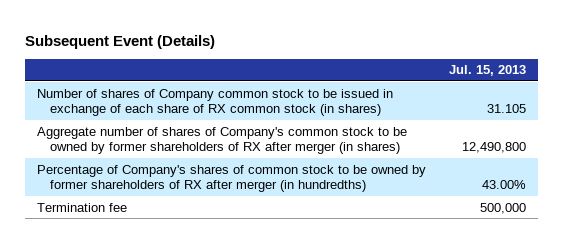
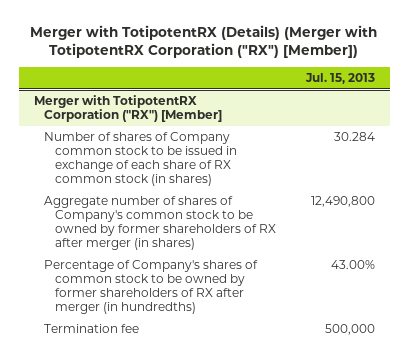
[25,34,216,49] Subsequent Event (Details) -> [30,25,378,59] Merger with TotipotentRX (Details) (Merger with TotipotentRX Corporation ("RX") [Member])
none -> [33,94,223,122] Merger with TotipotentRX Corporation ("RX") [Member]
[487,104,527,114] 31.105 -> [333,131,375,141] 30.284

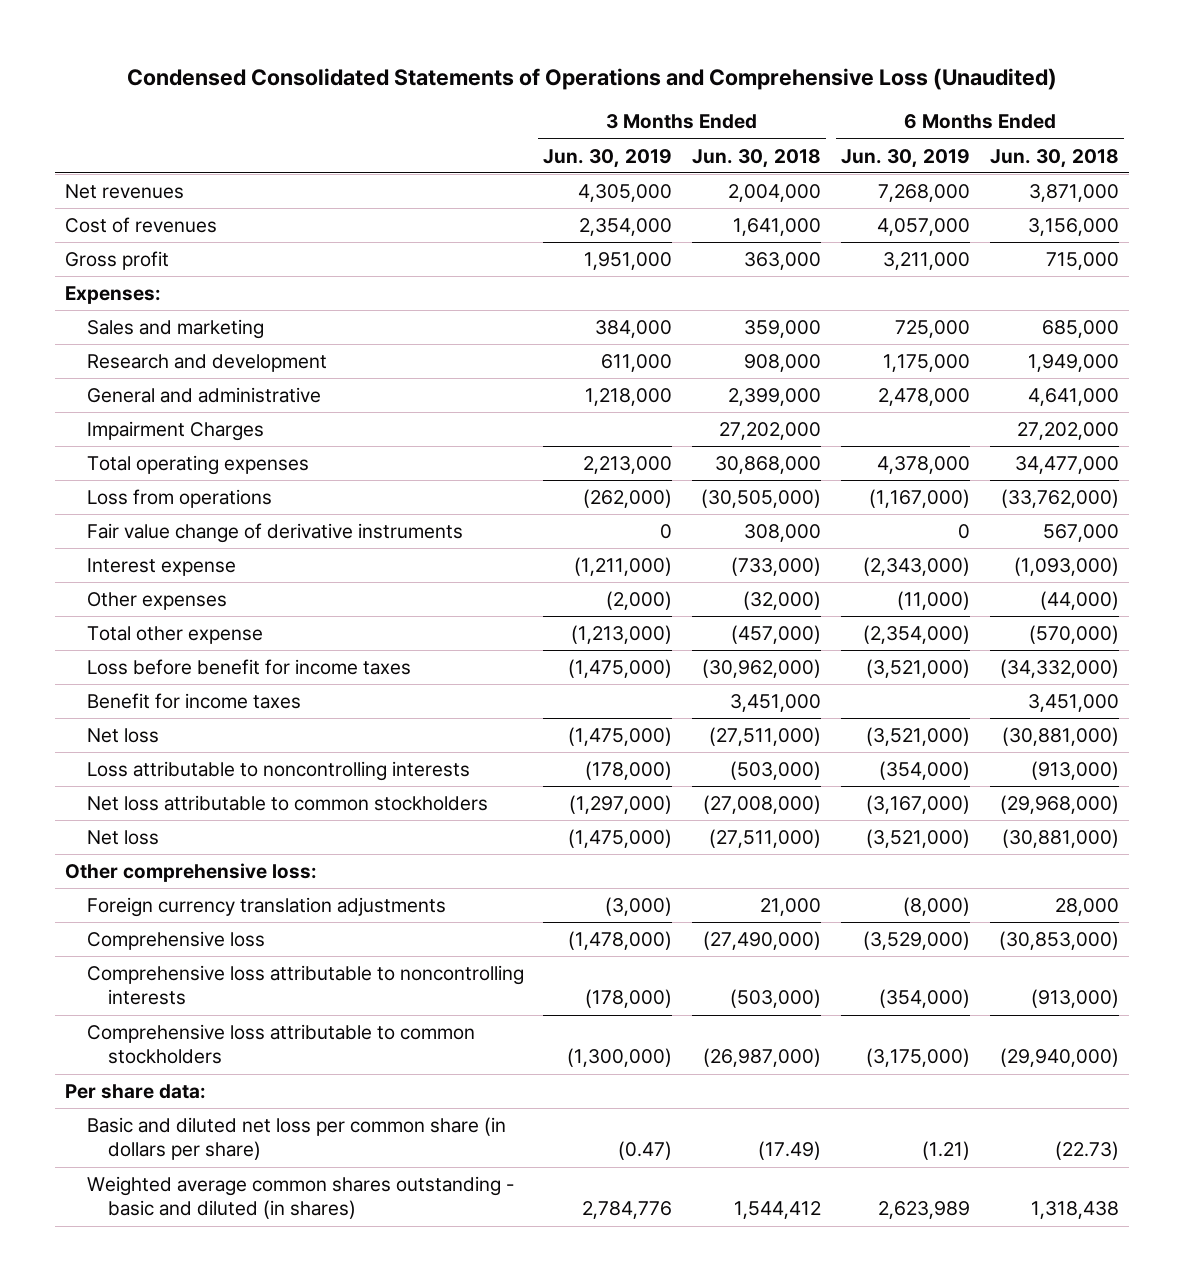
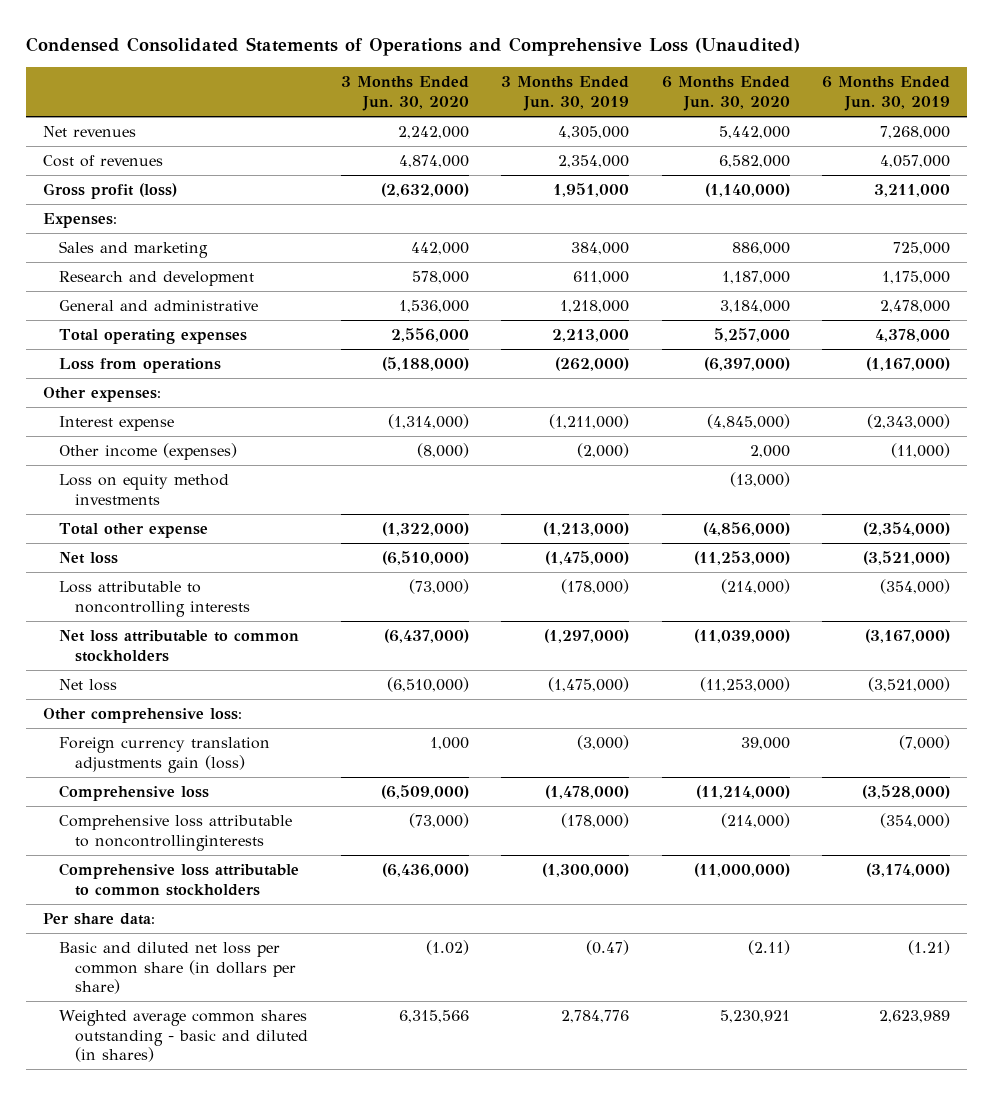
[692,148,822,168] Jun. 30, 2018 -> none
[990,148,1120,168] Jun. 30, 2018 -> none
none -> [340,76,469,111] 3 Months Ended Jun. 30, 2020
none -> [661,76,790,111] 6 Months Ended Jun. 30, 2020
[64,251,169,271] Gross profit -> [42,183,177,200] Gross profit (loss)
[86,421,264,442] Impairment Charges -> none
[86,523,463,544] Fair value change of derivative instruments -> none
none -> [42,387,161,403] Other expenses:
[86,592,227,611] Other expenses -> [58,443,237,461] Other income (expenses)
none -> [58,474,229,505] Loss on equity method investments
[86,659,411,676] Loss before benefit for income taxes -> none
[86,693,301,710] Benefit for income taxes -> none
[86,897,446,918] Foreign currency translation adjustments -> [58,737,270,773] Foreign currency translation adjustments gain (loss)
[903,897,971,917] (8,000) -> [899,735,951,751] (7,000)
[863,931,971,951] (3,529,000) -> [862,785,951,800] (3,528,000)
[86,965,524,1006] Comprehensive loss attributable to noncontrolling interests -> [58,815,292,851] Comprehensive loss attributable to noncontrollinginterests
[866,1048,971,1068] (3,175,000) -> [866,863,951,878] (3,174,000)

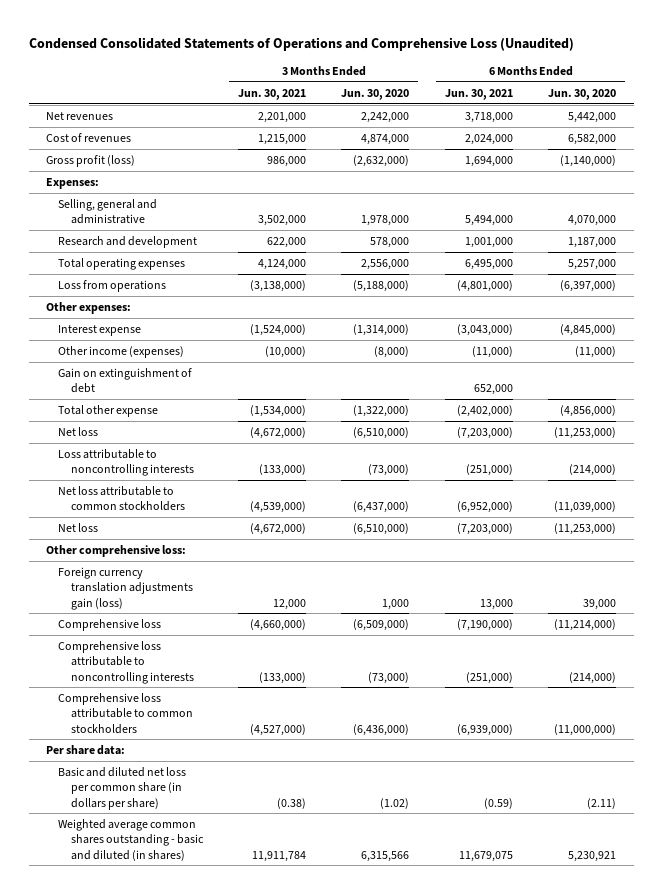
[501,76,630,111] 3 Months Ended Jun. 30, 2019 -> none
[822,76,951,111] 6 Months Ended Jun. 30, 2019 -> none
none -> [238,88,307,100] Jun. 30, 2021
none -> [444,88,513,100] Jun. 30, 2021
[58,241,208,259] Sales and marketing -> none
none -> [58,199,158,225] Selling, general and administrative
[58,300,258,312] General and administrative -> none
[58,474,229,505] Loss on equity method investments -> none
[749,445,790,459] 2,000 -> [575,346,617,359] (11,000)
none -> [58,368,193,394] Gain on extinguishment of debt
[58,815,292,851] Comprehensive loss attributable to noncontrollinginterests -> [58,641,194,684] Comprehensive loss attributable to noncontrolling interests

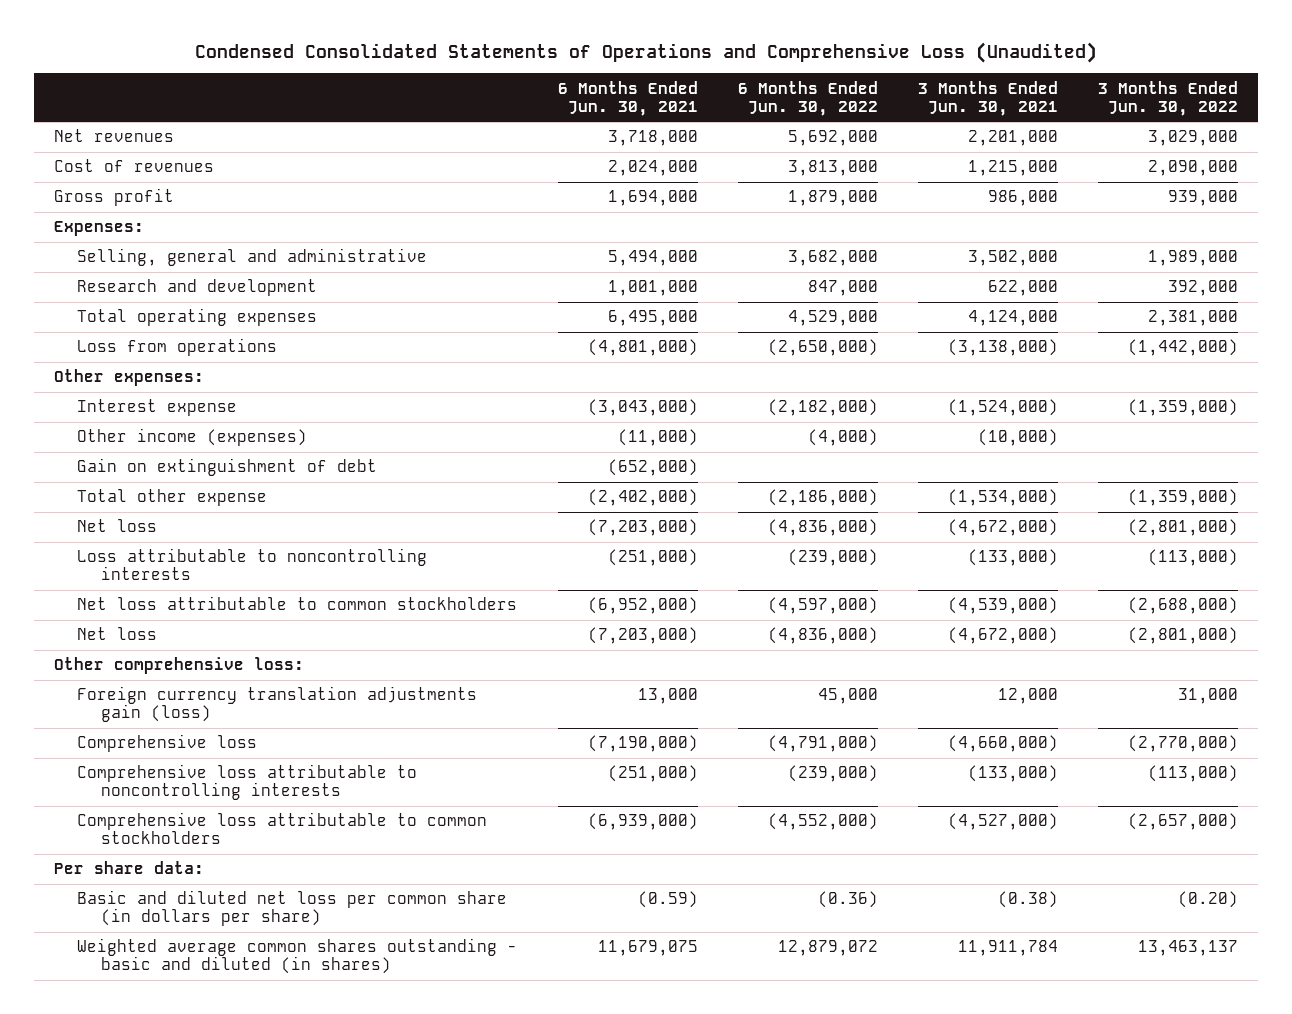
[341,88,410,100] Jun. 30, 2020 -> none
[548,88,617,100] Jun. 30, 2020 -> none
none -> [737,80,878,116] 6 Months Ended Jun. 30, 2022
none -> [1098,80,1239,116] 3 Months Ended Jun. 30, 2022
[46,155,136,168] Gross profit (loss) -> [54,188,175,207] Gross profit
[473,384,513,396] 652,000 -> [607,459,698,477] (652,000)

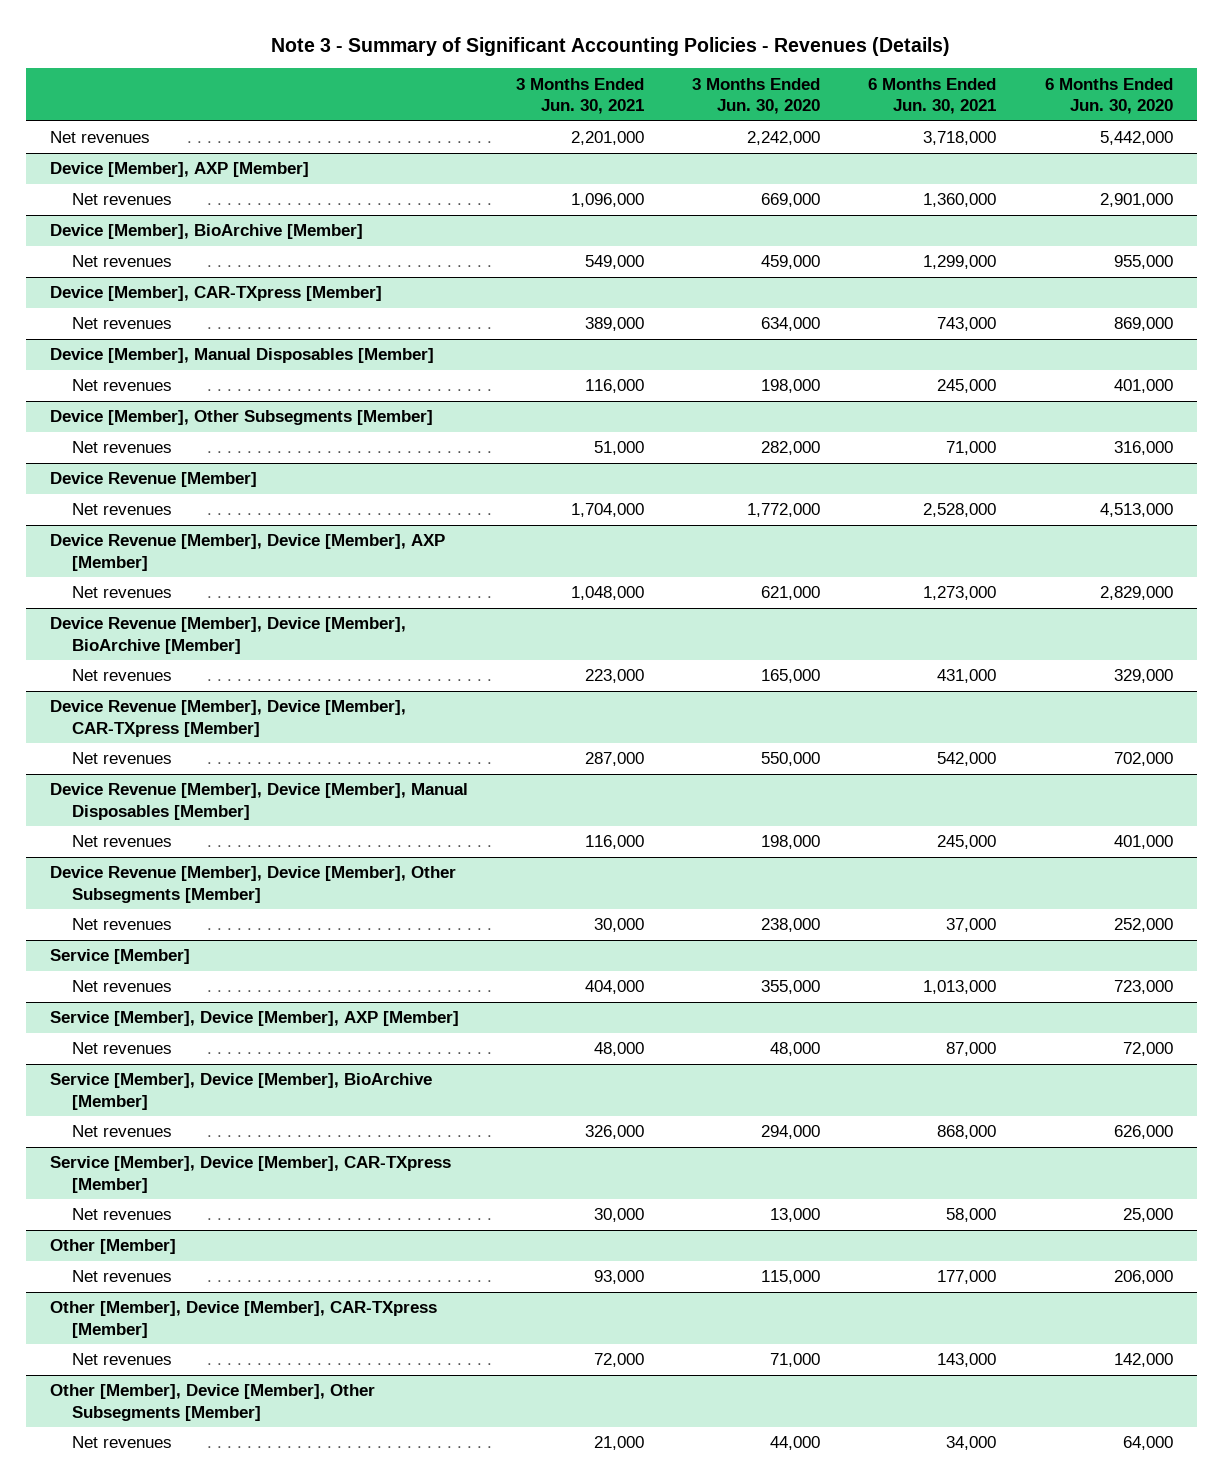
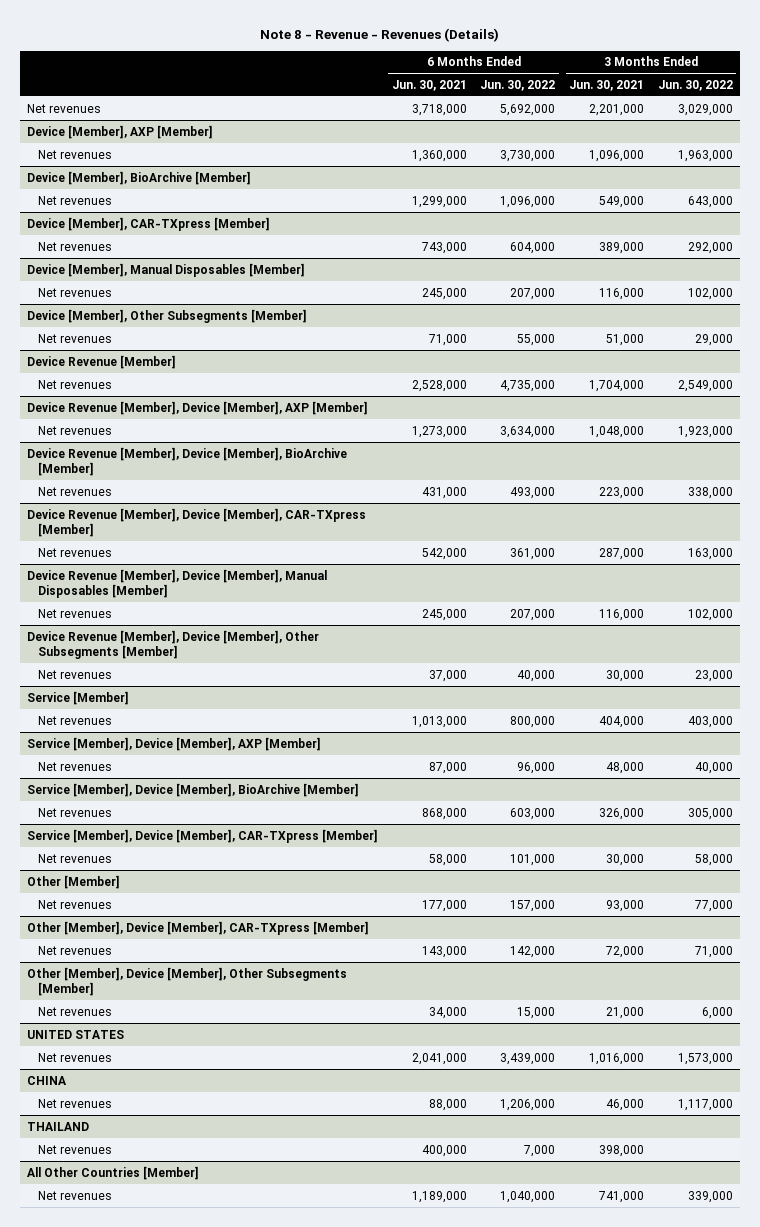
[271,36,951,56] Note 3 - Summary of Significant Accounting Policies - Revenues (Details) -> [259,27,499,42] Note 8 - Revenue - Revenues (Details)
[692,77,821,115] 3 Months Ended Jun. 30, 2020 -> none
[1044,77,1173,115] 6 Months Ended Jun. 30, 2020 -> none
none -> [480,79,556,91] Jun. 30, 2022
none -> [657,79,733,91] Jun. 30, 2022
none -> [27,1029,125,1039] UNITED STATES
none -> [38,1052,113,1062] Net revenues
none -> [27,1075,68,1085] CHINA
none -> [38,1098,113,1108] Net revenues
none -> [27,1121,90,1131] THAILAND
none -> [38,1144,113,1154] Net revenues
none -> [27,1165,200,1180] All Other Countries [Member]
none -> [38,1190,113,1200] Net revenues

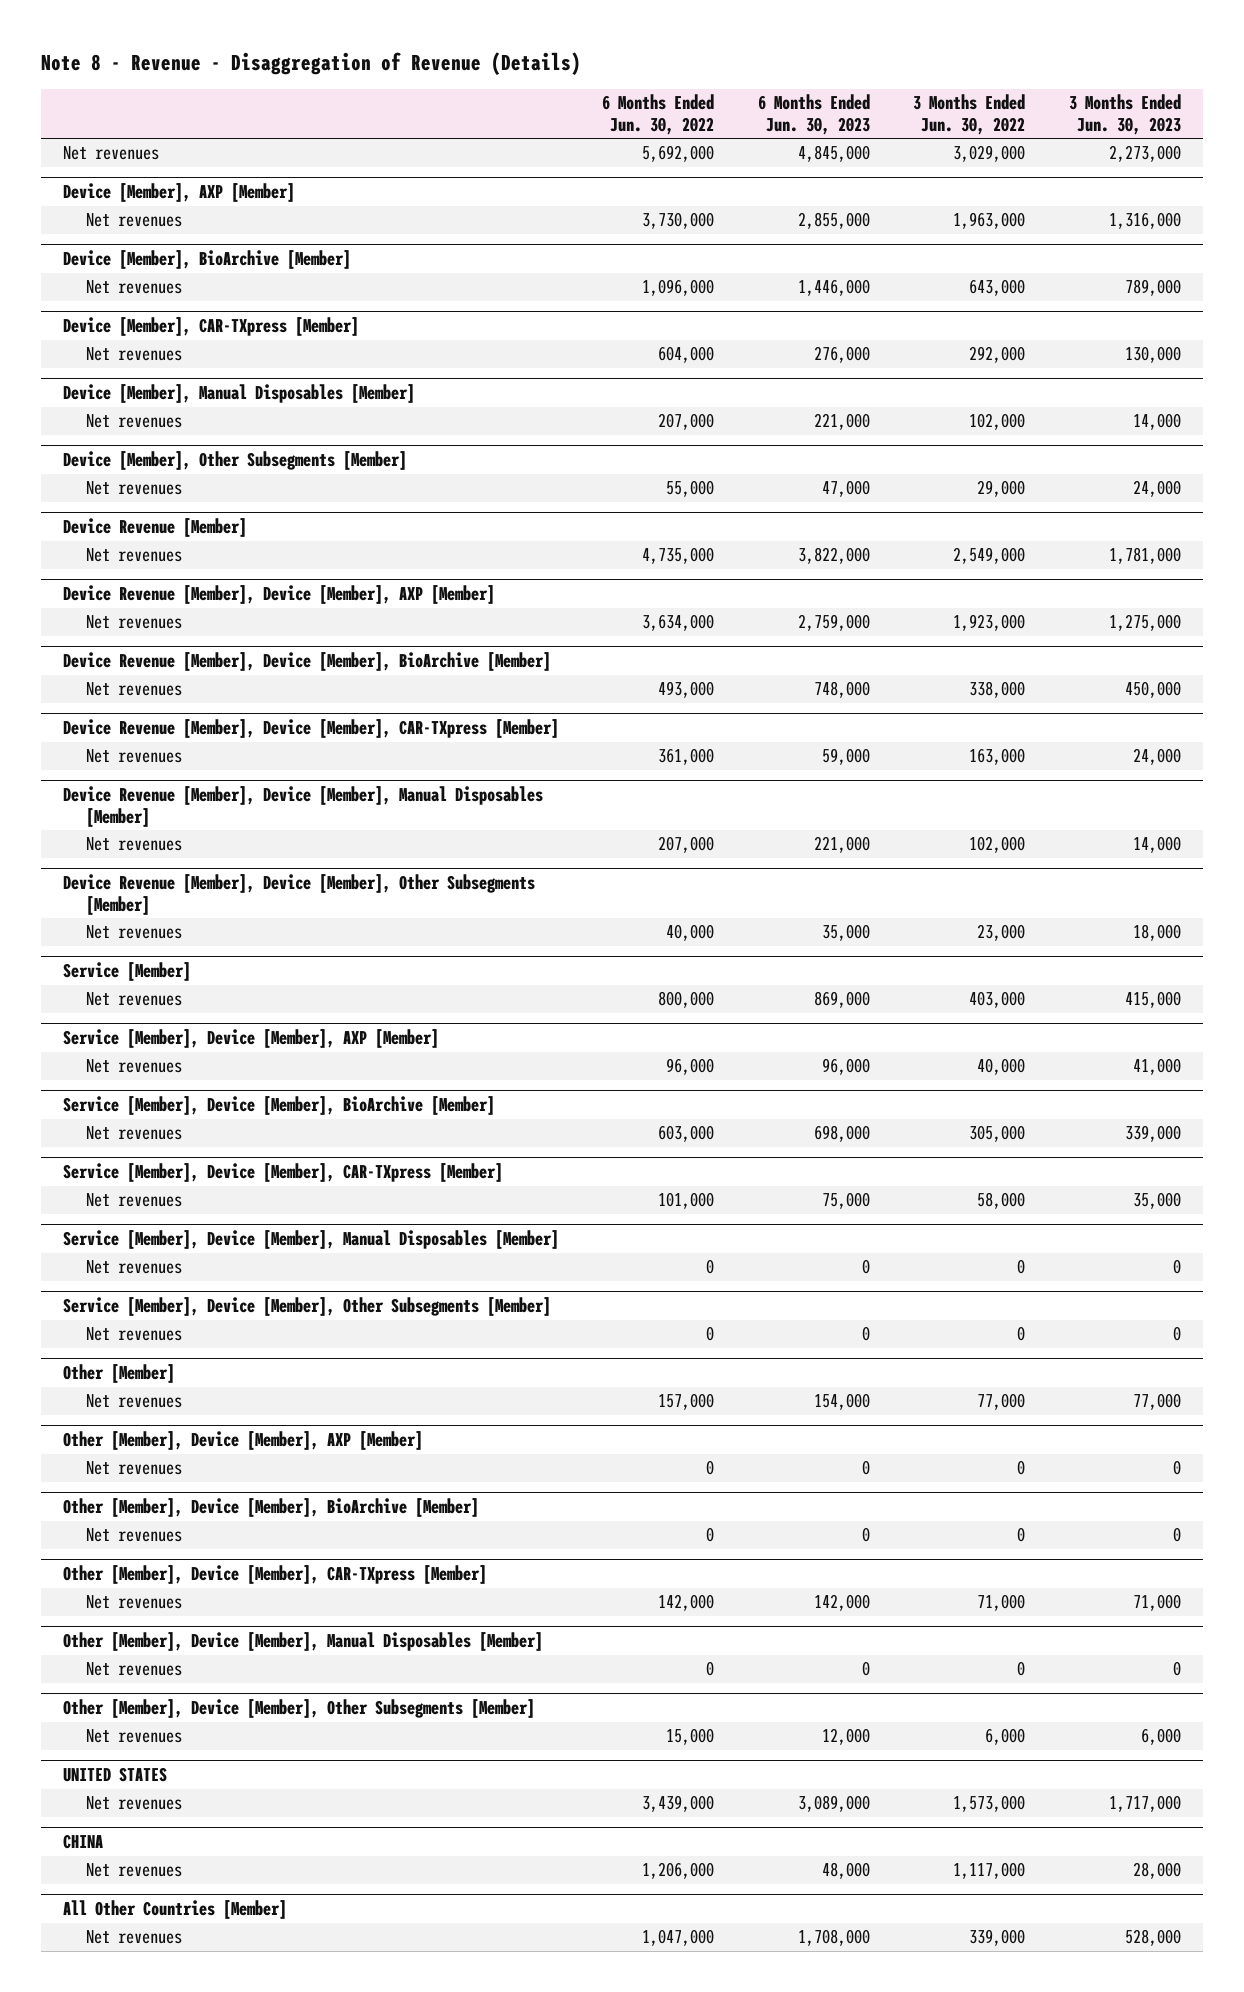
[259,27,499,42] Note 8 - Revenue - Revenues (Details) -> [41,52,582,76] Note 8 - Revenue - Disaggregation of Revenue (Details)
[391,79,467,91] Jun. 30, 2021 -> none
[569,79,645,91] Jun. 30, 2021 -> none
none -> [757,94,870,135] 6 Months Ended Jun. 30, 2023
none -> [1068,94,1181,135] 3 Months Ended Jun. 30, 2023
none -> [62,1230,559,1250] Service [Member], Device [Member], Manual Disposables [Member]
none -> [85,1260,182,1275] Net revenues
none -> [62,1297,551,1317] Service [Member], Device [Member], Other Subsegments [Member]
none -> [85,1327,182,1342] Net revenues
none -> [62,1431,423,1451] Other [Member], Device [Member], AXP [Member]
none -> [85,1461,182,1476] Net revenues
none -> [62,1498,479,1518] Other [Member], Device [Member], BioArchive [Member]
none -> [85,1528,182,1543] Net revenues
none -> [62,1632,543,1652] Other [Member], Device [Member], Manual Disposables [Member]
none -> [85,1662,182,1677] Net revenues
[27,1121,90,1131] THAILAND -> none
[38,1144,113,1154] Net revenues -> none
[500,1190,556,1203] 1,040,000 -> [642,1929,715,1947] 1,047,000

